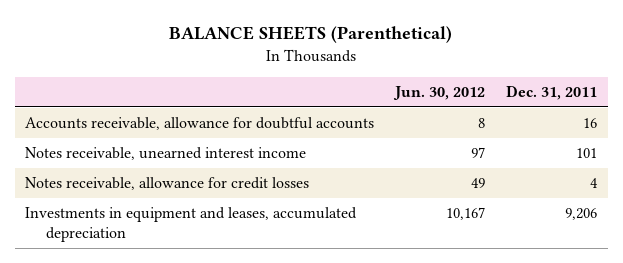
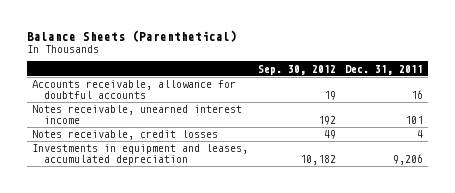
[169,26,453,44] BALANCE SHEETS (Parenthetical) -> [27,29,238,42] Balance Sheets (Parenthetical)
[393,85,486,100] Jun. 30, 2012 -> none
none -> [257,64,336,75] Sep. 30, 2012
[25,177,310,191] Notes receivable, allowance for credit losses -> [32,130,219,141] Notes receivable, credit losses

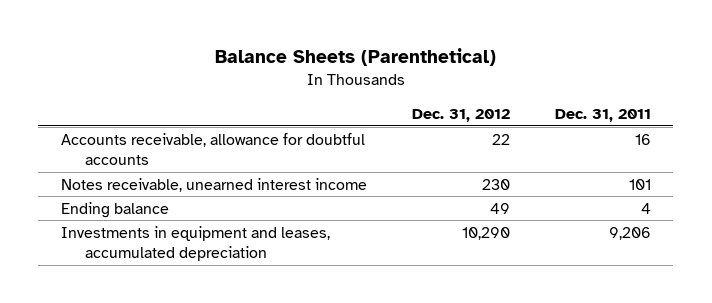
[257,64,336,75] Sep. 30, 2012 -> none
none -> [411,109,510,123] Dec. 31, 2012
[32,130,219,141] Notes receivable, credit losses -> [60,201,169,218] Ending balance

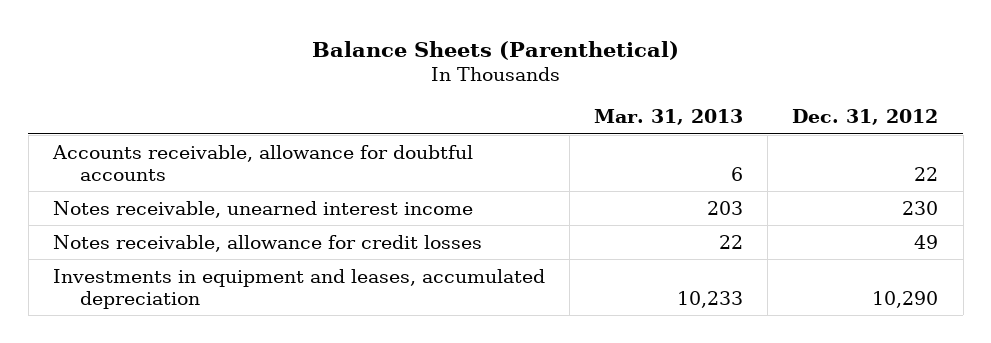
[554,109,651,123] Dec. 31, 2011 -> none
none -> [594,109,744,126] Mar. 31, 2013
[60,201,169,218] Ending balance -> [52,234,482,252] Notes receivable, allowance for credit losses

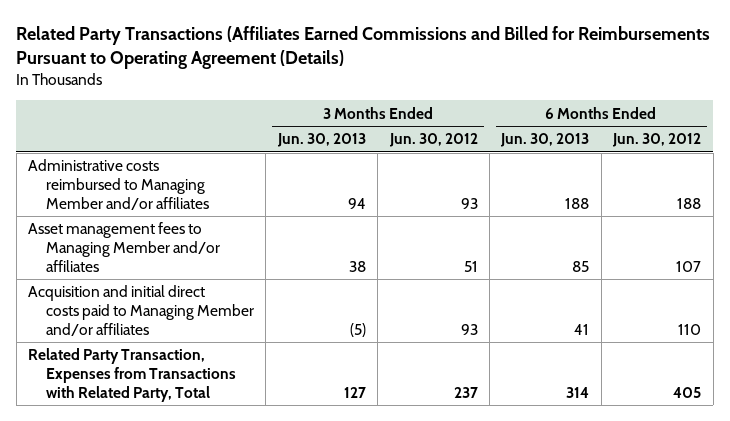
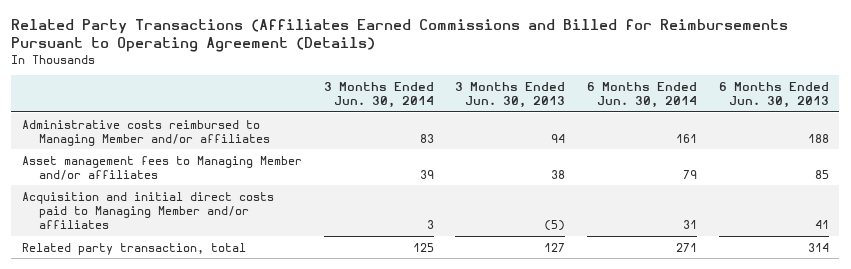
[388,133,478,148] Jun. 30, 2012 -> none
[612,133,702,148] Jun. 30, 2012 -> none
none -> [323,81,434,109] 3 Months Ended Jun. 30, 2014
none -> [586,81,697,109] 6 Months Ended Jun. 30, 2014
[28,348,236,403] Related Party Transaction, Expenses from Transactions with Related Party, Total -> [22,242,247,255] Related party transaction, total

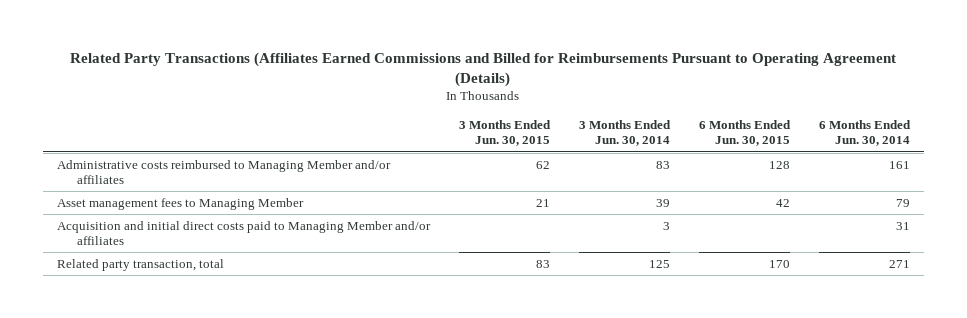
[455,81,566,109] 3 Months Ended Jun. 30, 2013 -> none
[718,81,829,109] 6 Months Ended Jun. 30, 2013 -> none
none -> [459,120,552,147] 3 Months Ended Jun. 30, 2015
none -> [698,120,791,147] 6 Months Ended Jun. 30, 2015
[22,155,303,180] Asset management fees to Managing Member and/or affiliates -> [57,197,305,210] Asset management fees to Managing Member

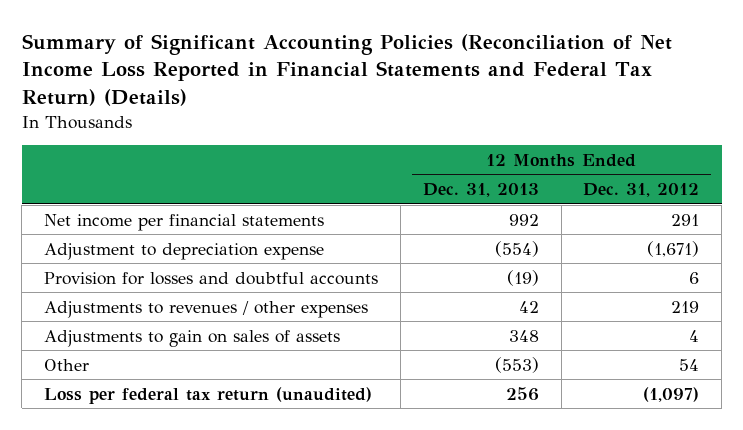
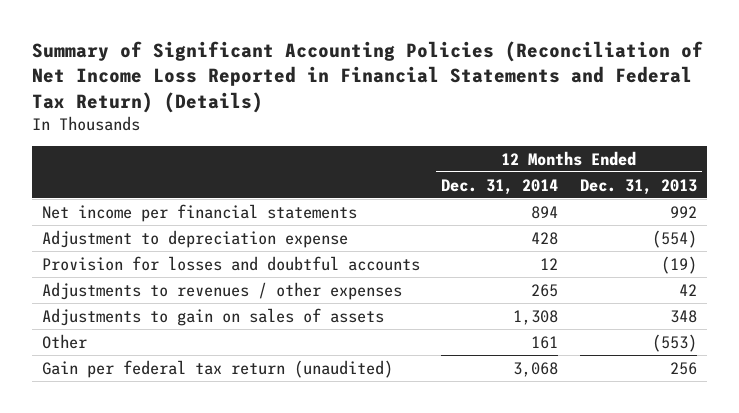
[583,183,700,198] Dec. 31, 2012 -> none
none -> [441,178,559,195] Dec. 31, 2014
[43,386,372,404] Loss per federal tax return (unaudited) -> [42,359,394,378] Gain per federal tax return (unaudited)

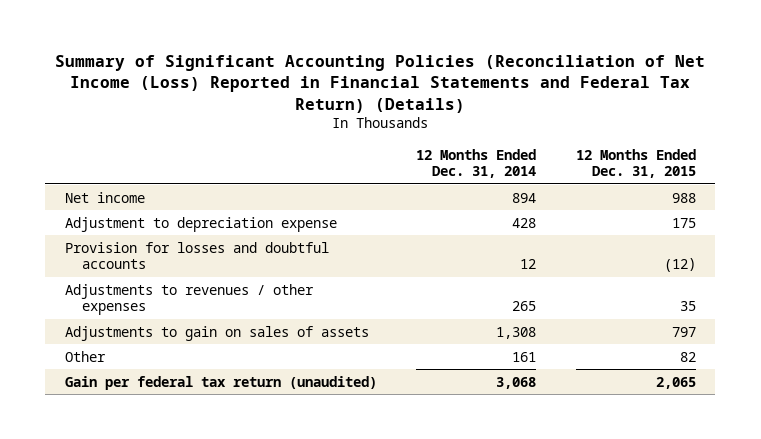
[31,40,703,113] Summary of Significant Accounting Policies (Reconciliation of Net Income Loss Reported in Financial Statements and Federal Tax Return) (Details) -> [55,54,706,113] Summary of Significant Accounting Policies (Reconciliation of Net Income (Loss) Reported in Financial Statements and Federal Tax Return) (Details)
[579,178,697,195] Dec. 31, 2013 -> none
none -> [575,148,696,178] 12 Months Ended Dec. 31, 2015
[42,203,358,222] Net income per financial statements -> [65,191,146,203] Net income

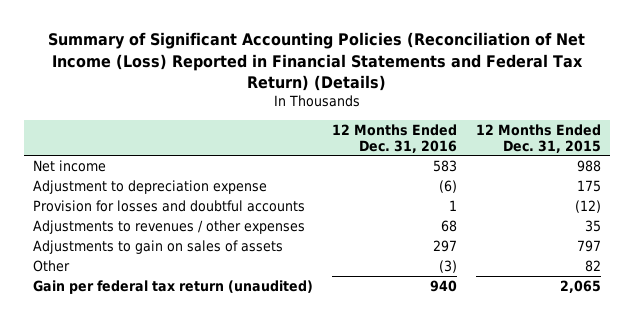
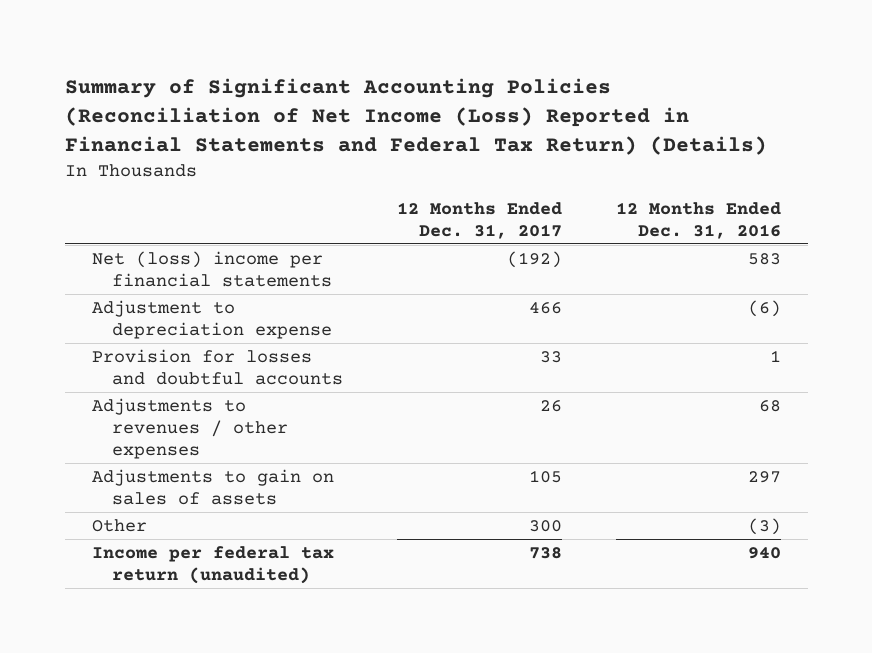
[475,123,601,153] 12 Months Ended Dec. 31, 2015 -> none
none -> [396,201,562,239] 12 Months Ended Dec. 31, 2017
[33,159,107,172] Net income -> [91,250,332,287] Net (loss) income per financial statements
[33,279,314,294] Gain per federal tax return (unaudited) -> [91,545,334,584] Income per federal tax return (unaudited)

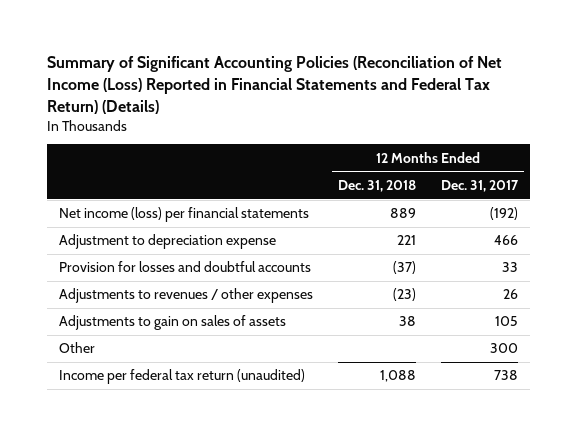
[615,201,781,239] 12 Months Ended Dec. 31, 2016 -> none
none -> [338,180,417,193] Dec. 31, 2018
[91,250,332,287] Net (loss) income per financial statements -> [59,207,310,223] Net income (loss) per financial statements

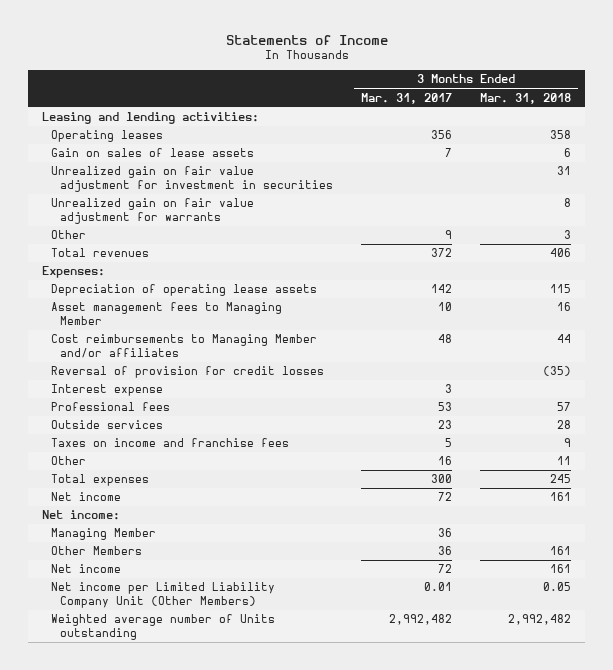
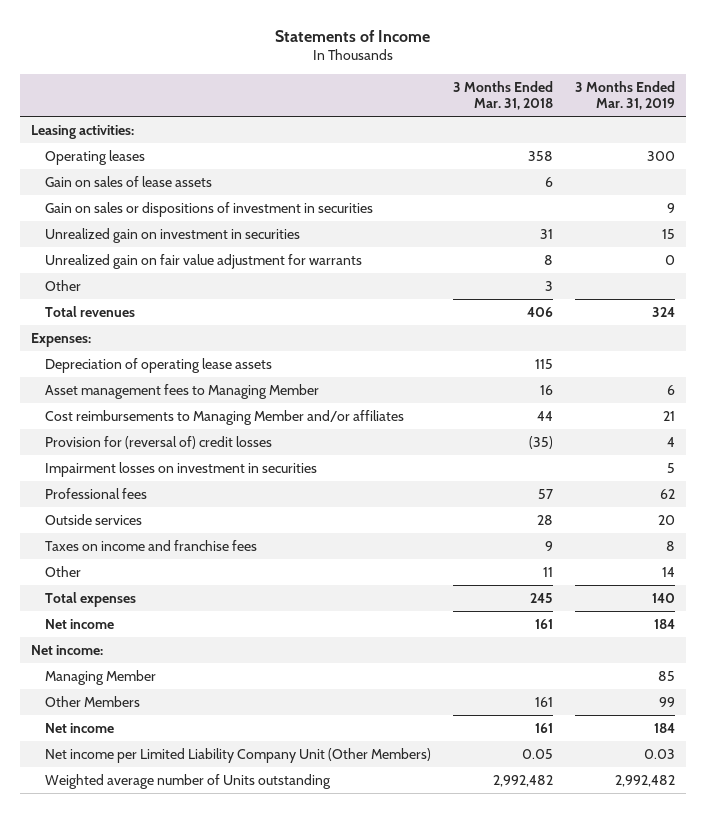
[361,92,453,104] Mar. 31, 2017 -> none
none -> [575,81,676,111] 3 Months Ended Mar. 31, 2019
[42,112,260,125] Leasing and lending activities: -> [31,124,135,139] Leasing activities:
none -> [45,201,374,217] Gain on sales or dispositions of investment in securities
[51,166,334,192] Unrealized gain on fair value adjustment for investment in securities -> [45,227,301,243] Unrealized gain on investment in securities
[51,384,164,397] Interest expense -> none
[51,366,325,379] Reversal of provision for credit losses -> [45,435,273,449] Provision for (reversal of) credit losses
none -> [45,461,318,477] Impairment losses on investment in securities

